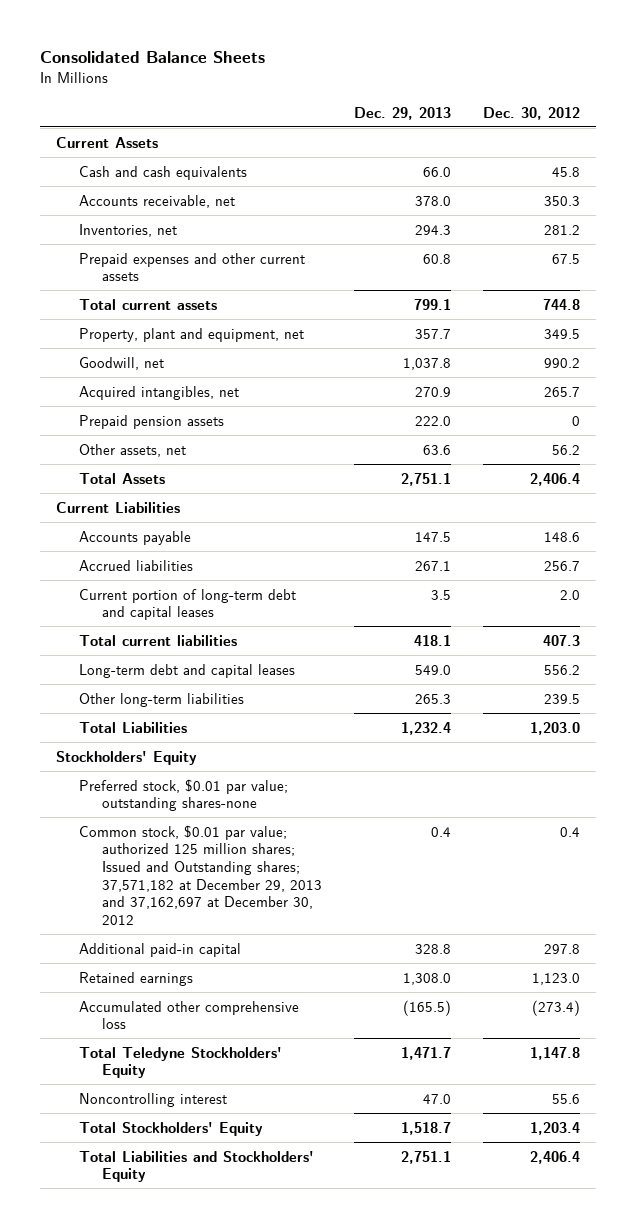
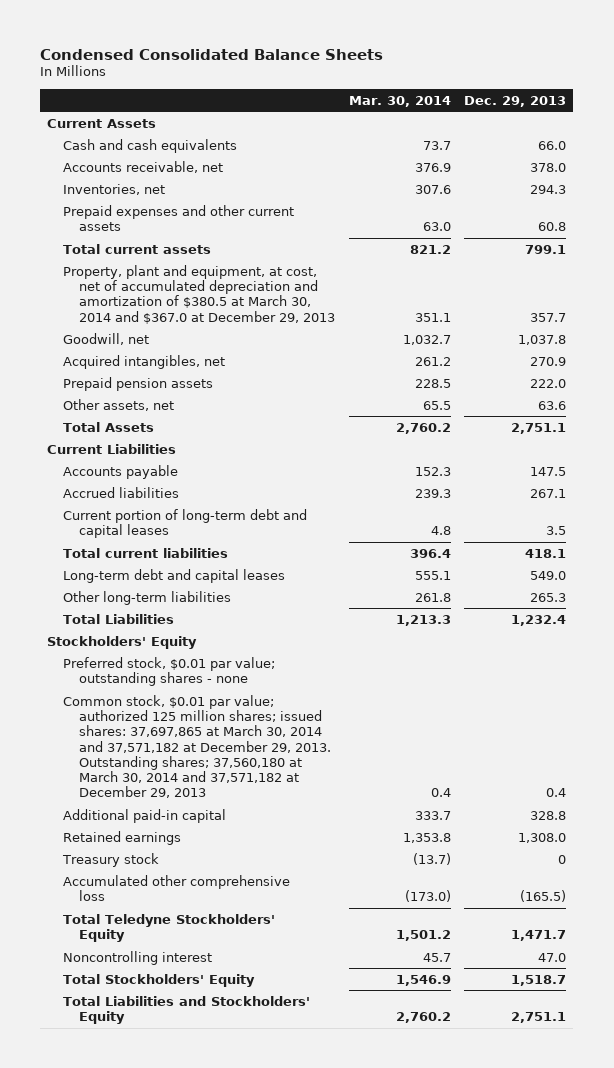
[39,51,265,64] Consolidated Balance Sheets -> [40,48,384,60] Condensed Consolidated Balance Sheets
[483,106,581,120] Dec. 30, 2012 -> none
none -> [348,95,451,107] Mar. 30, 2014
[78,327,304,342] Property, plant and equipment, net -> [62,264,335,324] Property, plant and equipment, at cost, net of accumulated depreciation and amortization of $380.5 at March 30, 2014 and $367.0 at December 29, 2013
[78,778,288,812] Preferred stock, $0.01 par value; outstanding shares-none -> [62,656,275,686] Preferred stock, $0.01 par value; outstanding shares - none
[78,824,322,925] Common stock, $0.01 par value; authorized 125 million shares; Issued and Outstanding shares; 37,571,182 at December 29, 2013 and 37,162,697 at December 30, 2012 -> [62,694,331,799] Common stock, $0.01 par value; authorized 125 million shares; issued shares: 37,697,865 at March 30, 2014 and 37,571,182 at December 29, 2013. Outstanding shares; 37,560,180 at March 30, 2014 and 37,571,182 at December 29, 2013
none -> [61,852,159,867] Treasury stock

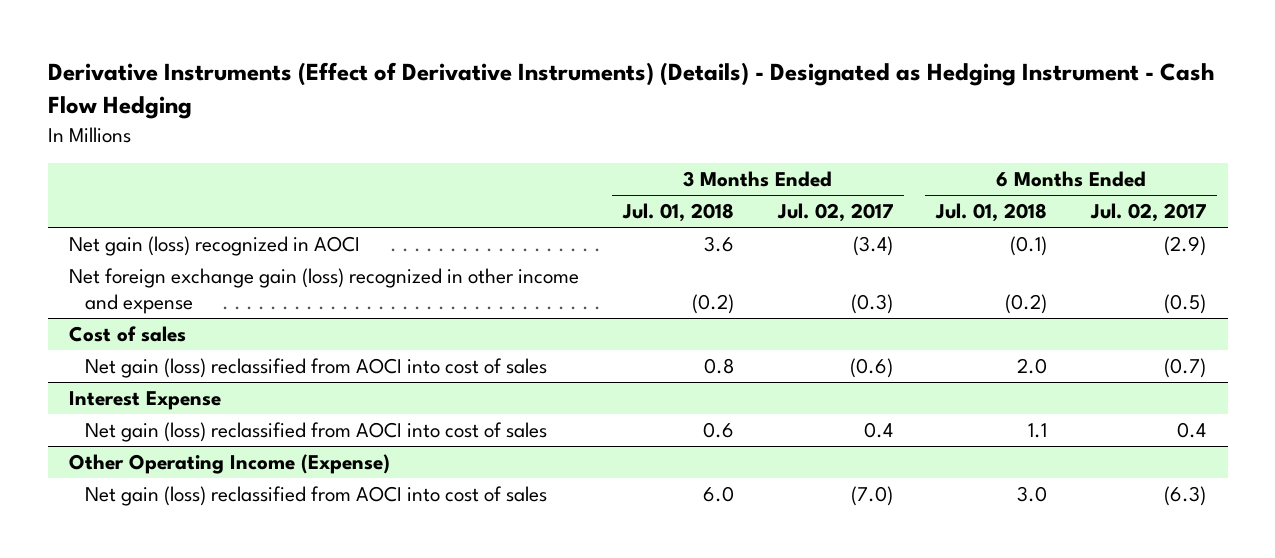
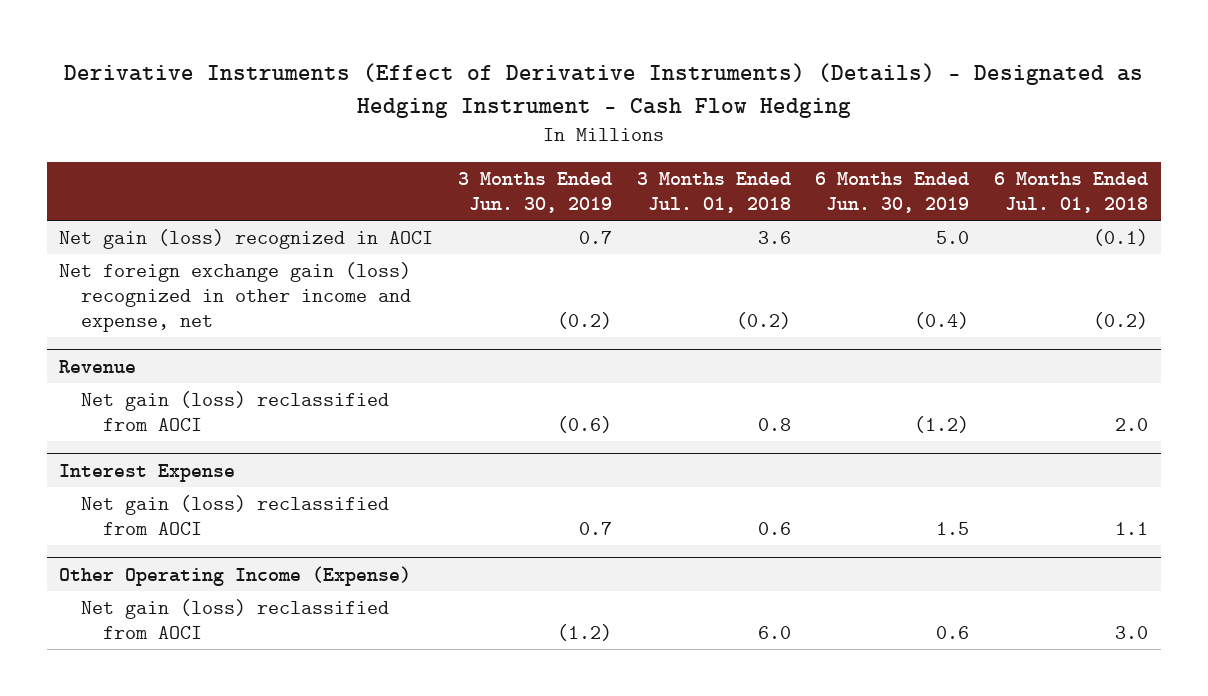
[776,203,893,223] Jul. 02, 2017 -> none
[1089,203,1206,223] Jul. 02, 2017 -> none
none -> [458,172,613,214] 3 Months Ended Jun. 30, 2019
none -> [815,172,970,214] 6 Months Ended Jun. 30, 2019
[69,326,187,343] Cost of sales -> none
[69,268,580,314] Net foreign exchange gain (loss) recognized in other income and expense -> [59,262,412,332] Net foreign exchange gain (loss) recognized in other income and expense, net
none -> [59,359,137,373] Revenue
[84,358,547,379] Net gain (loss) reclassified from AOCI into cost of sales -> [81,391,390,431] Net gain (loss) reclassified from AOCI
[84,422,547,443] Net gain (loss) reclassified from AOCI into cost of sales -> [81,495,390,535] Net gain (loss) reclassified from AOCI
[84,486,547,507] Net gain (loss) reclassified from AOCI into cost of sales -> [81,599,390,639] Net gain (loss) reclassified from AOCI

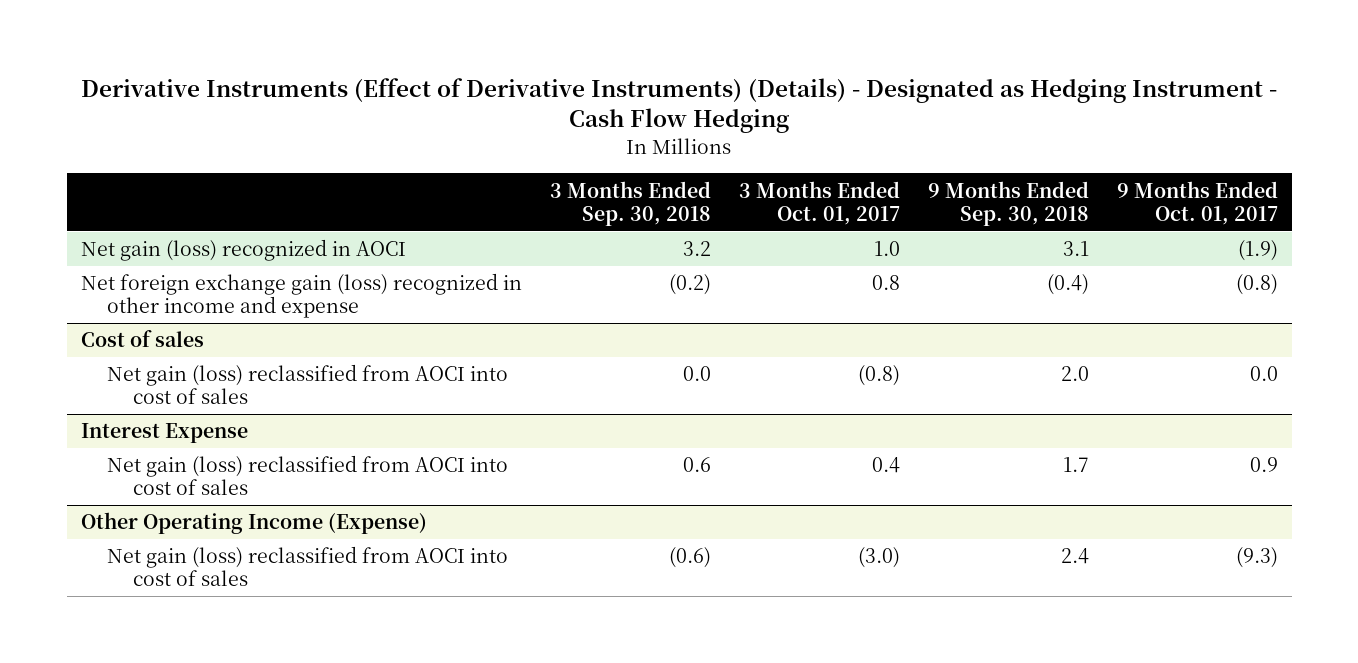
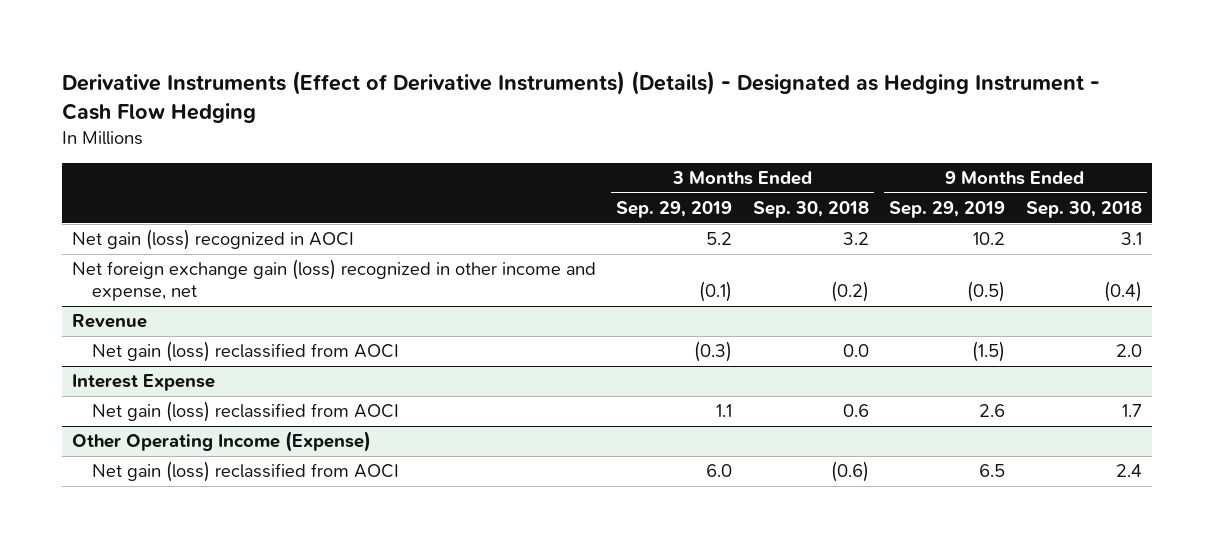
[738,180,900,225] 3 Months Ended Oct. 01, 2017 -> none
[1116,180,1278,225] 9 Months Ended Oct. 01, 2017 -> none
none -> [616,200,733,218] Sep. 29, 2019
none -> [889,200,1006,218] Sep. 29, 2019
[80,330,204,348] Cost of sales -> none
[80,273,522,319] Net foreign exchange gain (loss) recognized in other income and expense -> [71,259,596,301] Net foreign exchange gain (loss) recognized in other income and expense, net
none -> [71,314,147,329] Revenue
[106,364,508,405] Net gain (loss) reclassified from AOCI into cost of sales -> [92,341,400,363] Net gain (loss) reclassified from AOCI
[106,455,508,496] Net gain (loss) reclassified from AOCI into cost of sales -> [92,401,400,423] Net gain (loss) reclassified from AOCI
[106,546,508,587] Net gain (loss) reclassified from AOCI into cost of sales -> [92,461,400,483] Net gain (loss) reclassified from AOCI

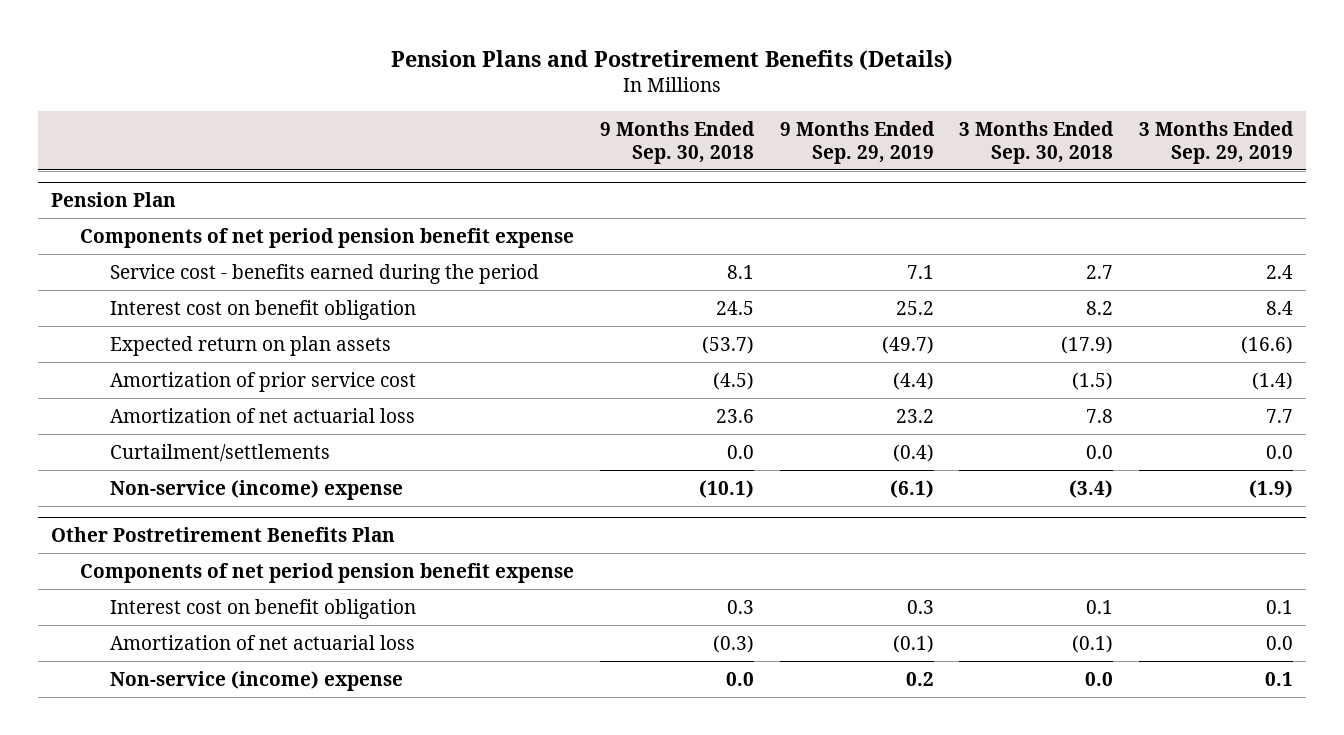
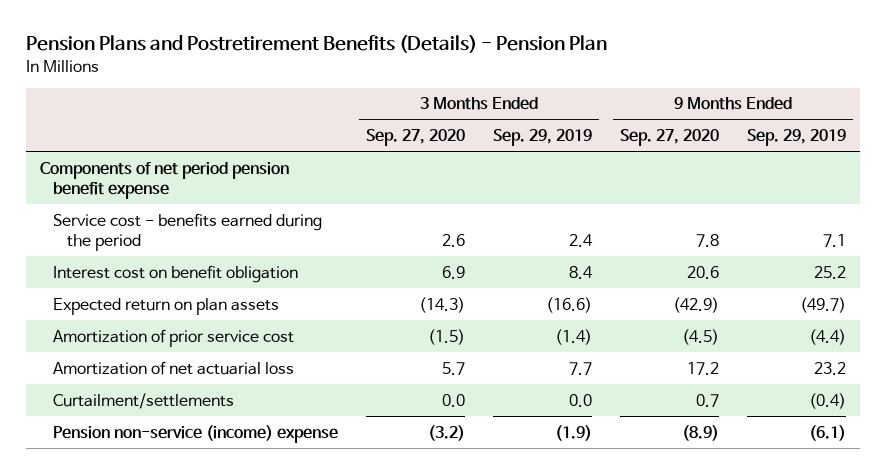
[390,49,953,70] Pension Plans and Postretirement Benefits (Details) -> [25,35,607,54] Pension Plans and Postretirement Benefits (Details) - Pension Plan
[599,120,755,164] 9 Months Ended Sep. 30, 2018 -> none
[959,120,1115,164] 3 Months Ended Sep. 30, 2018 -> none
none -> [366,129,466,147] Sep. 27, 2020
none -> [619,129,719,147] Sep. 27, 2020
[50,192,176,208] Pension Plan -> none
[50,527,395,543] Other Postretirement Benefits Plan -> none
[80,562,575,583] Components of net period pension benefit expense -> none
[109,598,416,619] Interest cost on benefit obligation -> none
[109,634,415,650] Amortization of net actuarial loss -> none
[109,670,403,691] Non-service (income) expense -> none
[109,479,403,500] Non-service (income) expense -> [53,424,339,443] Pension non-service (income) expense

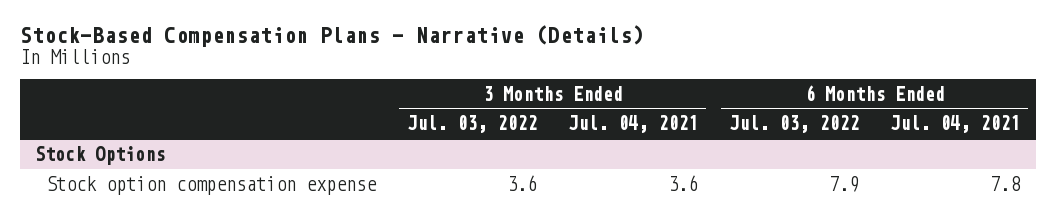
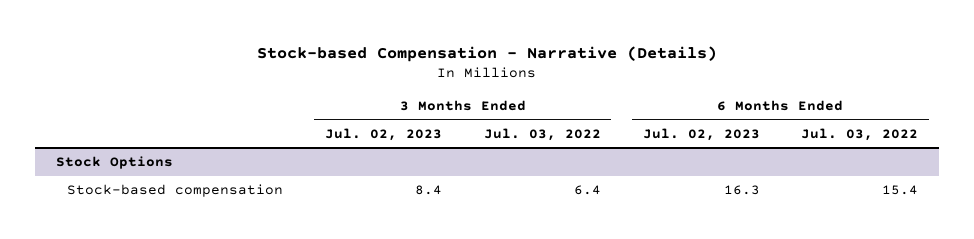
[19,25,644,48] Stock-Based Compensation Plans - Narrative (Details) -> [257,45,718,62] Stock-based Compensation - Narrative (Details)
[568,115,699,134] Jul. 04, 2021 -> none
[890,115,1021,134] Jul. 04, 2021 -> none
none -> [324,127,442,141] Jul. 02, 2023
none -> [642,127,760,141] Jul. 02, 2023
[46,175,378,195] Stock option compensation expense -> [67,184,284,198] Stock-based compensation
[507,174,538,191] 3.6 -> [573,185,601,196] 6.4
[829,175,860,192] 7.9 -> [882,185,919,196] 15.4

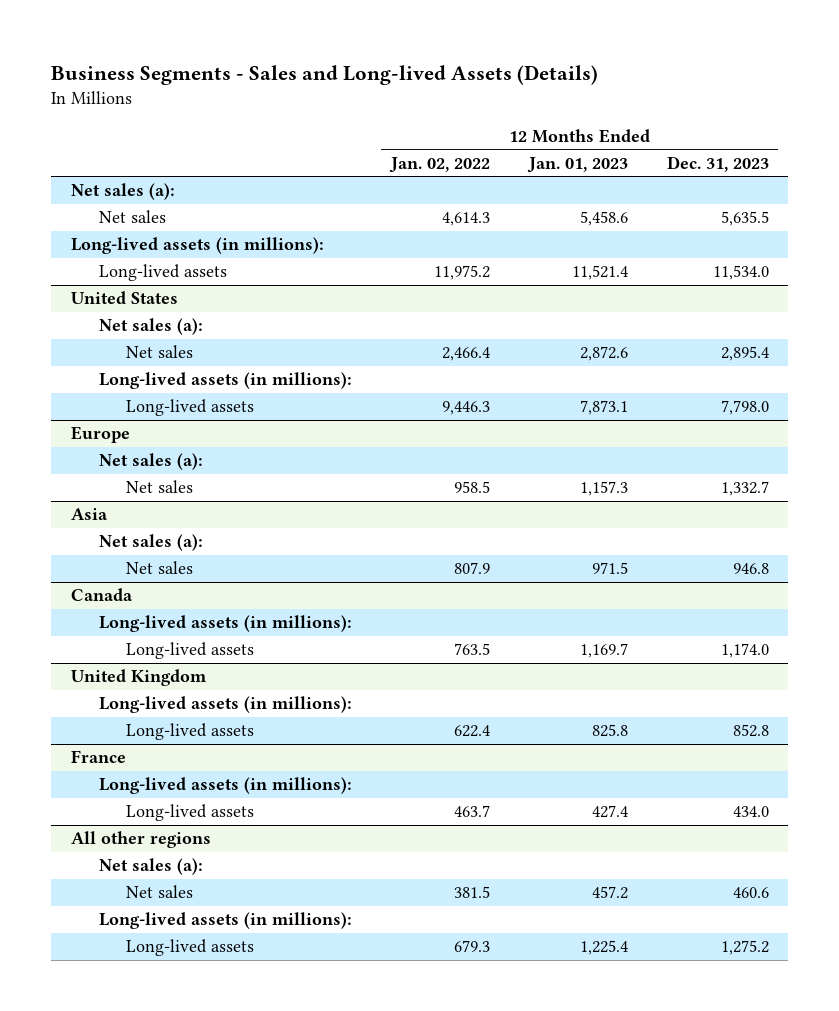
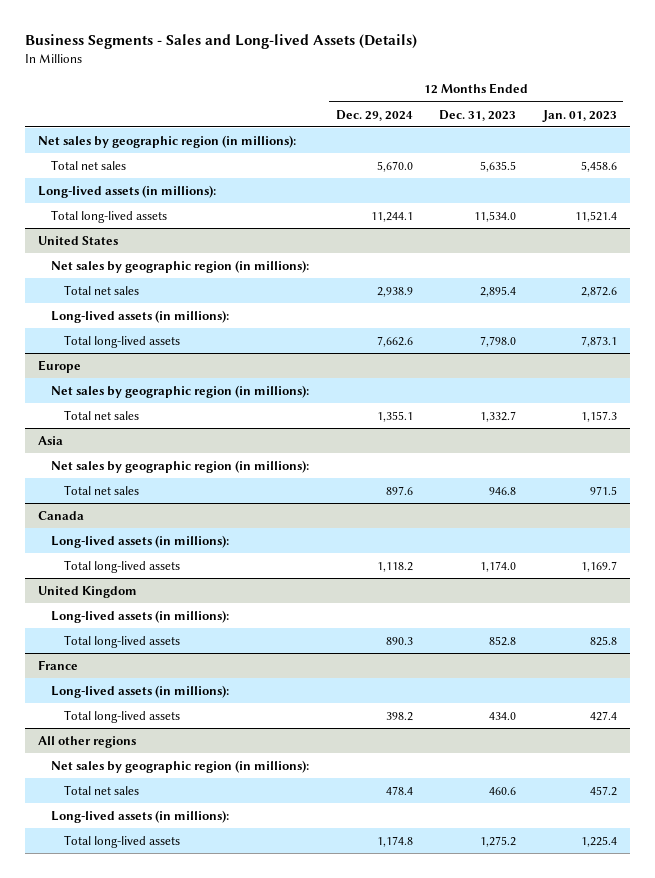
[388,156,490,173] Jan. 02, 2022 -> none
none -> [335,109,413,121] Dec. 29, 2024
[70,183,175,201] Net sales (a): -> [38,134,297,148] Net sales by geographic region (in millions):
[98,210,166,224] Net sales -> [51,159,127,170] Total net sales
[98,264,227,282] Long-lived assets -> [51,209,168,223] Total long-lived assets
[98,318,203,336] Net sales (a): -> [51,259,310,273] Net sales by geographic region (in millions):
[126,345,194,359] Net sales -> [64,284,140,295] Total net sales
[126,399,255,417] Long-lived assets -> [64,334,181,348] Total long-lived assets
[98,453,203,471] Net sales (a): -> [51,384,310,398] Net sales by geographic region (in millions):
[126,480,194,494] Net sales -> [64,409,140,420] Total net sales
[98,534,203,552] Net sales (a): -> [51,459,310,473] Net sales by geographic region (in millions):
[126,561,194,575] Net sales -> [64,484,140,495] Total net sales
[126,642,255,660] Long-lived assets -> [64,559,181,573] Total long-lived assets
[126,723,255,741] Long-lived assets -> [64,634,181,648] Total long-lived assets
[126,804,255,822] Long-lived assets -> [64,709,181,723] Total long-lived assets
[98,858,203,876] Net sales (a): -> [51,759,310,773] Net sales by geographic region (in millions):
[126,885,194,899] Net sales -> [64,784,140,795] Total net sales
[126,939,255,957] Long-lived assets -> [64,834,181,848] Total long-lived assets

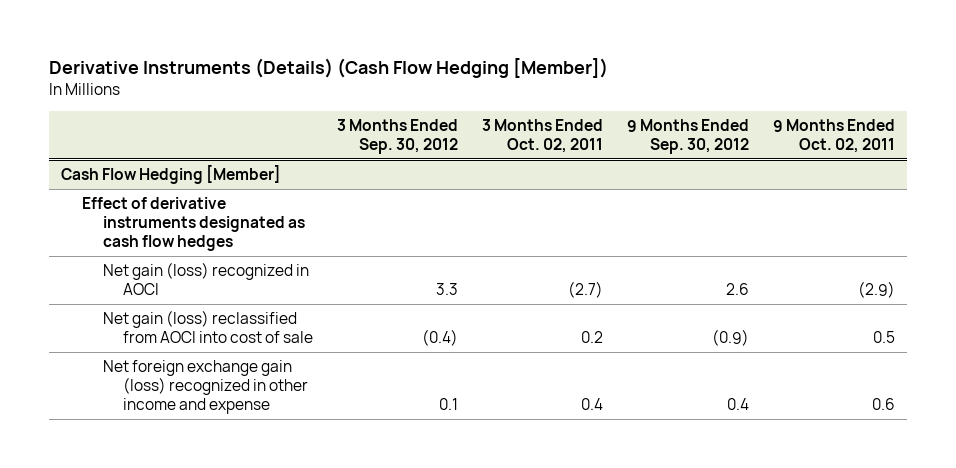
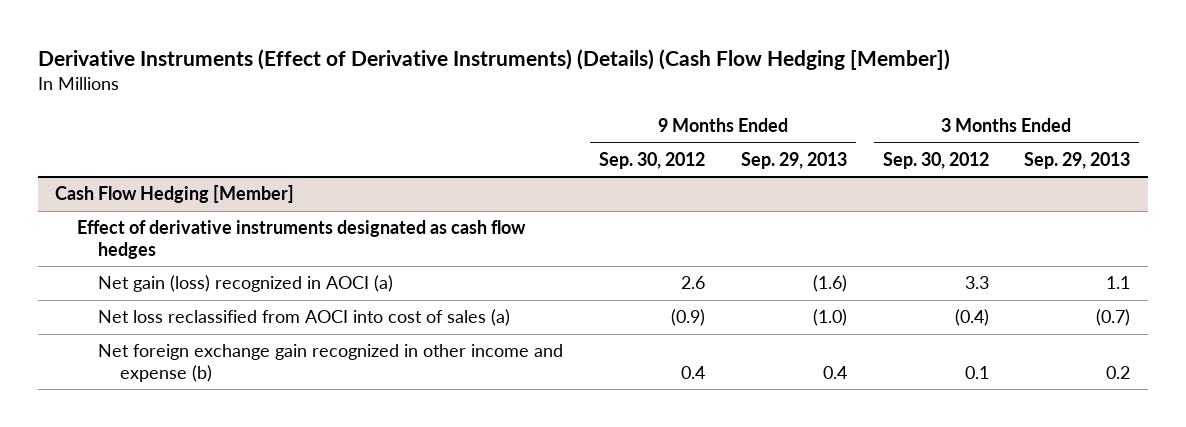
[49,57,609,78] Derivative Instruments (Details) (Cash Flow Hedging [Member]) -> [37,48,950,70] Derivative Instruments (Effect of Derivative Instruments) (Details) (Cash Flow Hedging [Member])
[482,118,604,153] 3 Months Ended Oct. 02, 2011 -> none
[772,118,895,153] 9 Months Ended Oct. 02, 2011 -> none
none -> [740,151,847,169] Sep. 29, 2013
none -> [1024,151,1131,169] Sep. 29, 2013
[102,262,309,296] Net gain (loss) recognized in AOCI -> [98,275,394,293] Net gain (loss) recognized in AOCI (a)
[102,310,314,344] Net gain (loss) reclassified from AOCI into cost of sale -> [98,309,511,327] Net loss reclassified from AOCI into cost of sales (a)
[102,360,309,414] Net foreign exchange gain (loss) recognized in other income and expense -> [98,344,564,382] Net foreign exchange gain recognized in other income and expense (b)

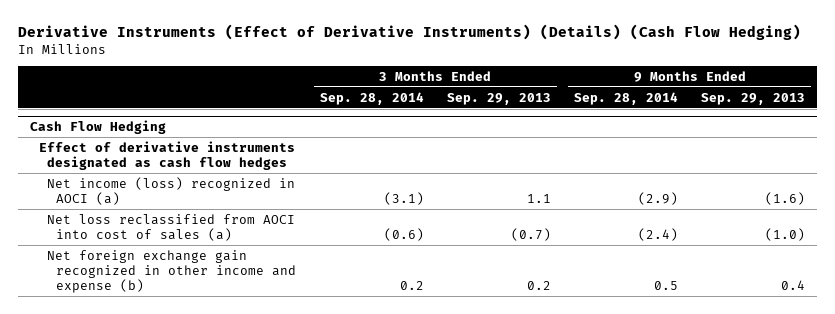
[37,48,950,70] Derivative Instruments (Effect of Derivative Instruments) (Details) (Cash Flow Hedging [Member]) -> [18,24,802,41] Derivative Instruments (Effect of Derivative Instruments) (Details) (Cash Flow Hedging)
[599,151,706,169] Sep. 30, 2012 -> none
[882,151,989,169] Sep. 30, 2012 -> none
none -> [319,91,424,105] Sep. 28, 2014
none -> [574,91,679,105] Sep. 28, 2014
[55,185,295,204] Cash Flow Hedging [Member] -> [29,120,166,135] Cash Flow Hedging
[98,275,394,293] Net gain (loss) recognized in AOCI (a) -> [47,176,296,205] Net income (loss) recognized in AOCI (a)

